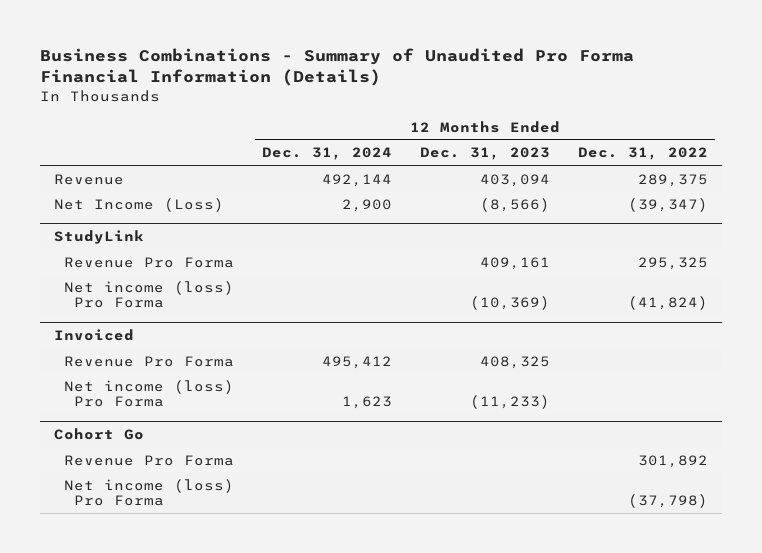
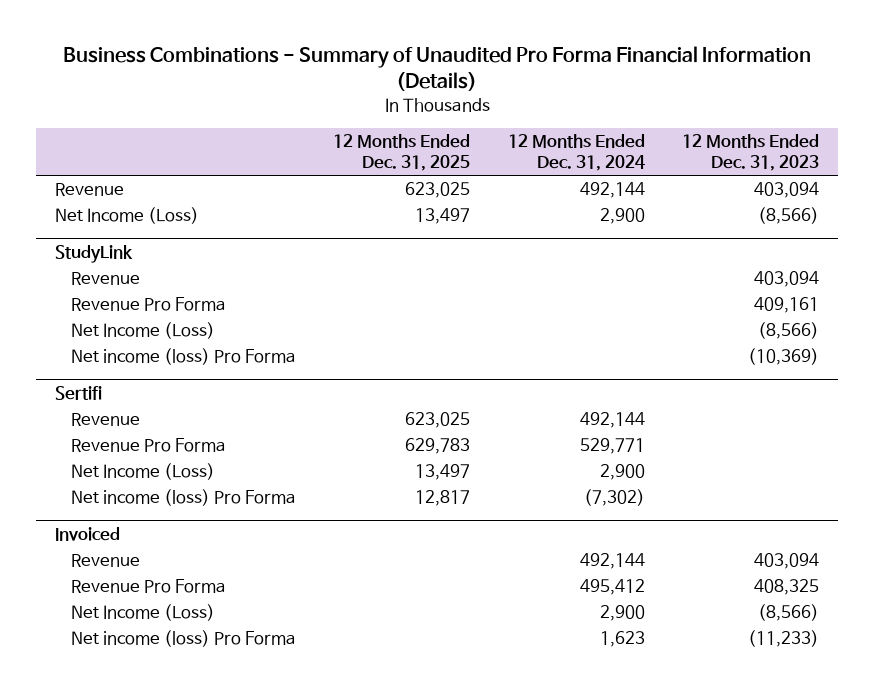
[577,147,708,161] Dec. 31, 2022 -> none
none -> [333,133,471,172] 12 Months Ended Dec. 31, 2025
none -> [70,272,140,286] Revenue
none -> [70,322,215,340] Net Income (Loss)
none -> [54,385,102,400] Sertifi
none -> [70,413,140,427] Revenue
none -> [70,438,226,453] Revenue Pro Forma
none -> [70,463,215,481] Net Income (Loss)
none -> [70,489,296,507] Net income (loss) Pro Forma
none -> [70,554,140,568] Revenue
none -> [70,604,215,622] Net Income (Loss)
[53,428,144,441] Cohort Go -> none
[64,454,235,466] Revenue Pro Forma -> none
[64,478,235,507] Net income (loss) Pro Forma -> none

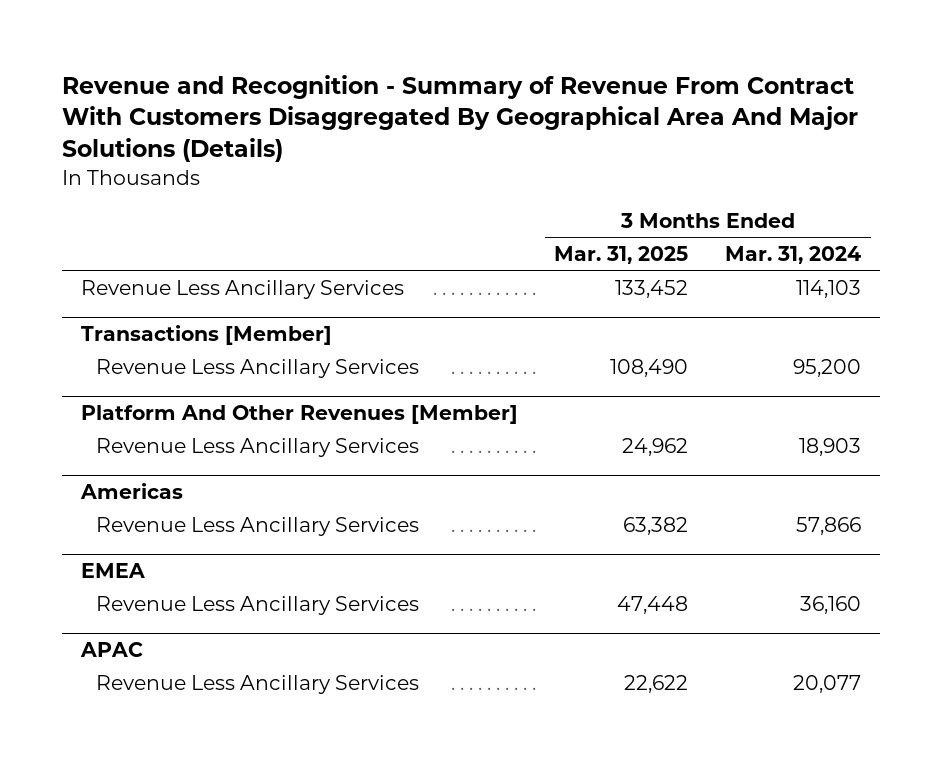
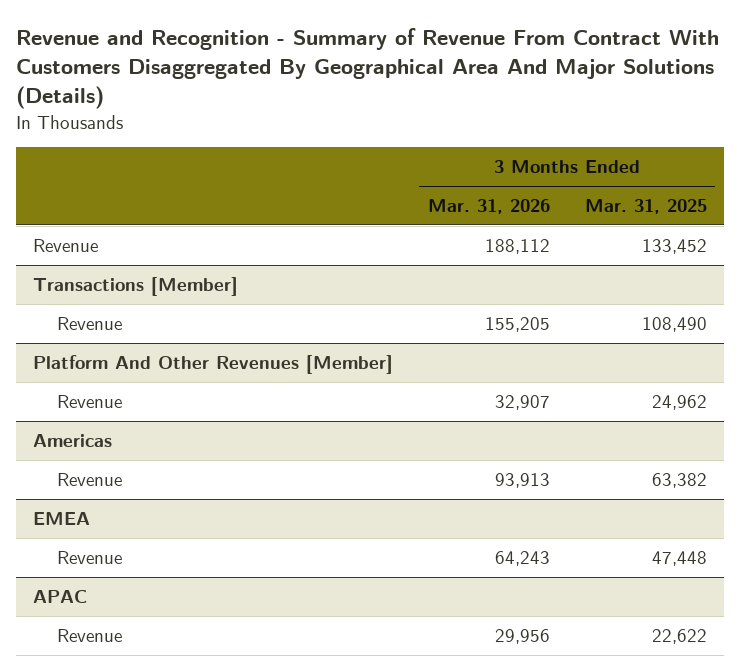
[725,246,862,265] Mar. 31, 2024 -> none
none -> [428,198,551,214] Mar. 31, 2026
[80,279,404,299] Revenue Less Ancillary Services -> [33,238,99,252] Revenue
[96,358,420,378] Revenue Less Ancillary Services -> [56,316,122,330] Revenue
[96,437,420,457] Revenue Less Ancillary Services -> [56,394,122,408] Revenue
[96,516,420,536] Revenue Less Ancillary Services -> [56,472,122,486] Revenue
[96,595,420,615] Revenue Less Ancillary Services -> [56,550,122,564] Revenue
[96,674,420,694] Revenue Less Ancillary Services -> [56,628,122,642] Revenue

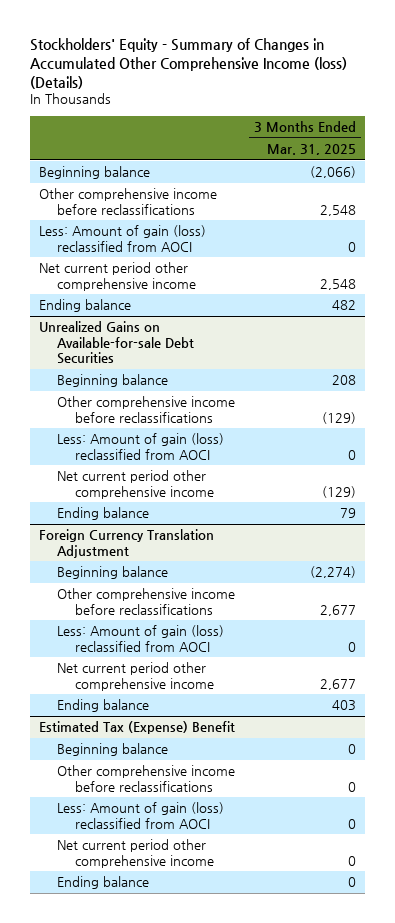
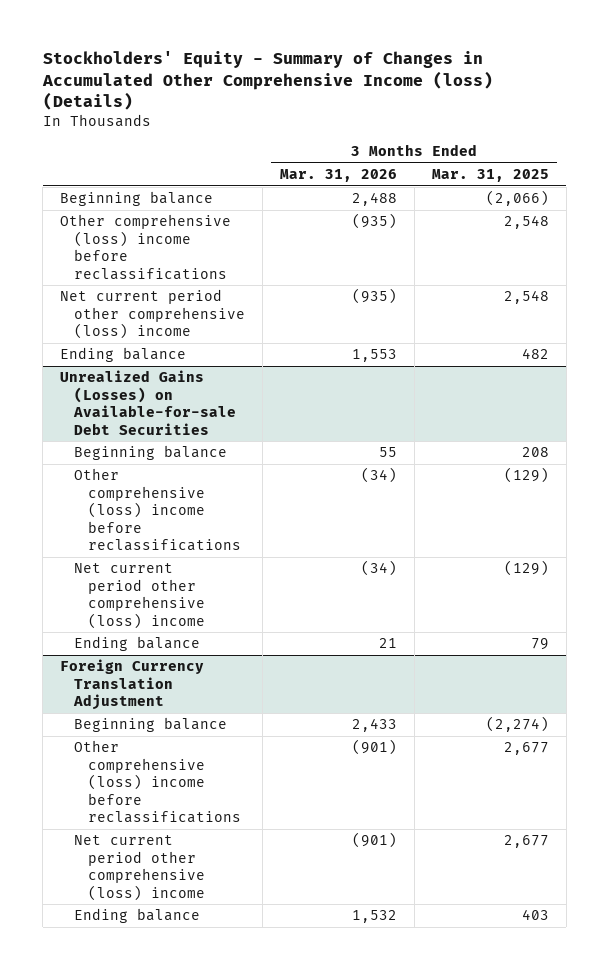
none -> [279,168,397,182] Mar. 31, 2026
[39,225,207,252] Less: Amount of gain (loss) reclassified from AOCI -> none
[39,188,218,215] Other comprehensive income before reclassifications -> [60,214,232,280] Other comprehensive (loss) income before reclassifications
[39,262,197,291] Net current period other comprehensive income -> [60,289,245,340] Net current period other comprehensive (loss) income
[39,321,195,364] Unrealized Gains on Available-for-sale Debt Securities -> [60,370,236,435] Unrealized Gains (Losses) on Available-for-sale Debt Securities
[57,433,225,460] Less: Amount of gain (loss) reclassified from AOCI -> none
[57,396,236,423] Other comprehensive income before reclassifications -> [73,468,241,551] Other comprehensive (loss) income before reclassifications
[57,470,215,499] Net current period other comprehensive income -> [73,563,205,629] Net current period other comprehensive (loss) income
[57,625,225,652] Less: Amount of gain (loss) reclassified from AOCI -> none
[57,588,236,615] Other comprehensive income before reclassifications -> [73,740,241,823] Other comprehensive (loss) income before reclassifications
[57,662,215,691] Net current period other comprehensive income -> [73,835,205,901] Net current period other comprehensive (loss) income
[39,721,236,735] Estimated Tax (Expense) Benefit -> none
[57,743,169,757] Beginning balance -> none
[57,765,236,792] Other comprehensive income before reclassifications -> none
[57,802,225,829] Less: Amount of gain (loss) reclassified from AOCI -> none
[57,839,215,868] Net current period other comprehensive income -> none
[57,876,150,890] Ending balance -> none

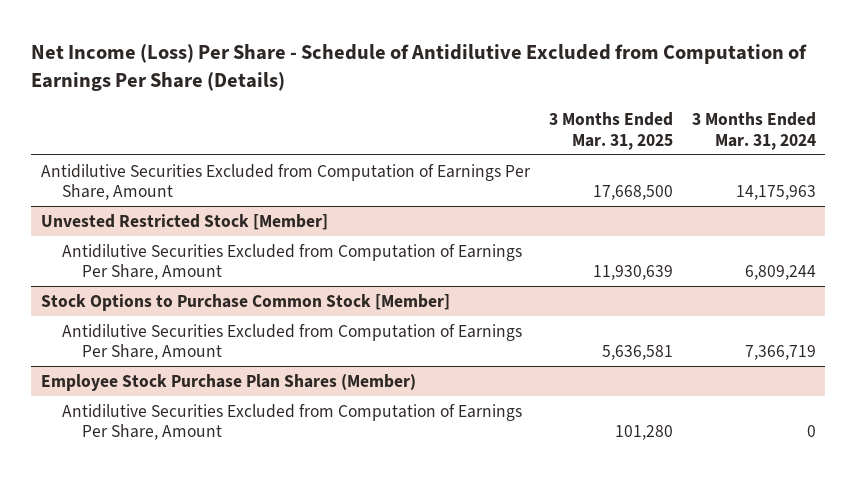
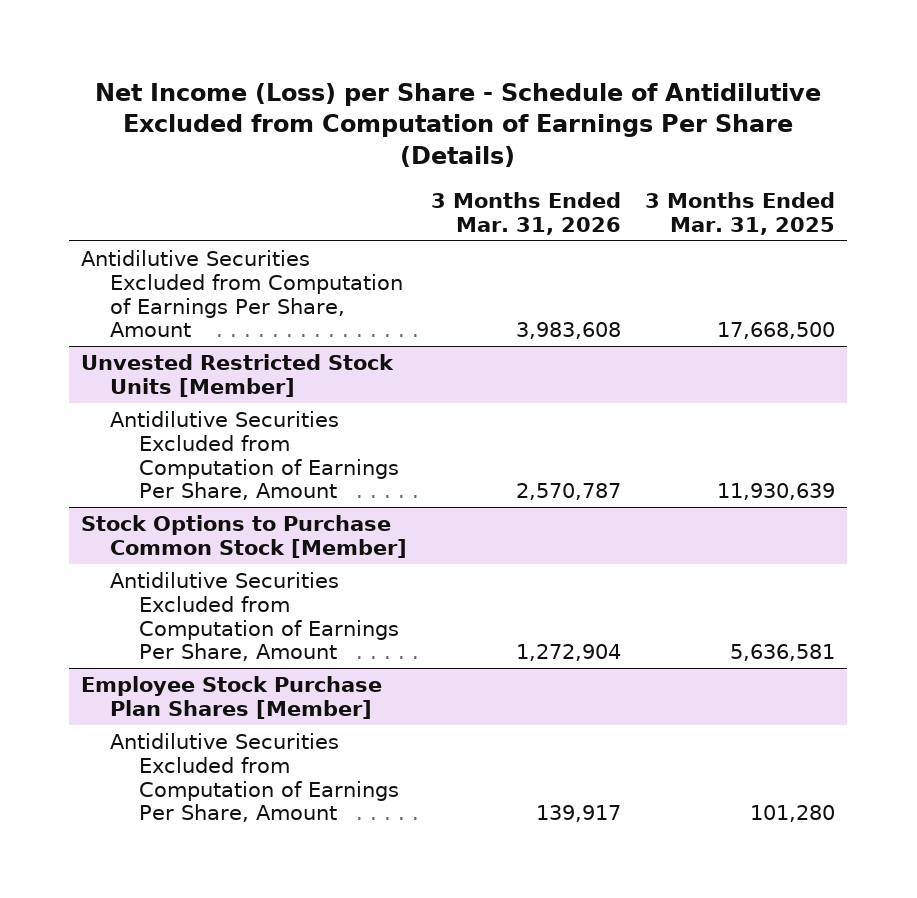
[31,43,808,91] Net Income (Loss) Per Share - Schedule of Antidilutive Excluded from Computation of Earnings Per Share (Details) -> [95,82,822,167] Net Income (Loss) per Share - Schedule of Antidilutive Excluded from Computation of Earnings Per Share (Details)
[691,111,816,150] 3 Months Ended Mar. 31, 2024 -> none
none -> [431,191,622,235] 3 Months Ended Mar. 31, 2026
[40,213,328,230] Unvested Restricted Stock [Member] -> [81,353,395,397] Unvested Restricted Stock Units [Member]
[40,373,416,391] Employee Stock Purchase Plan Shares (Member) -> [81,675,383,719] Employee Stock Purchase Plan Shares [Member]

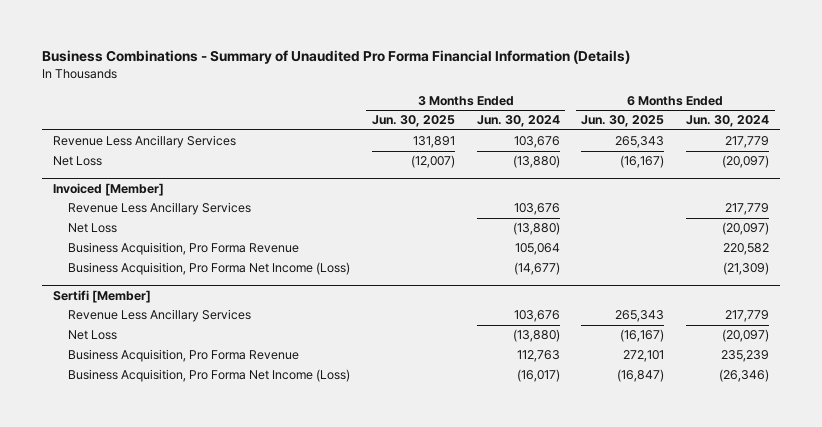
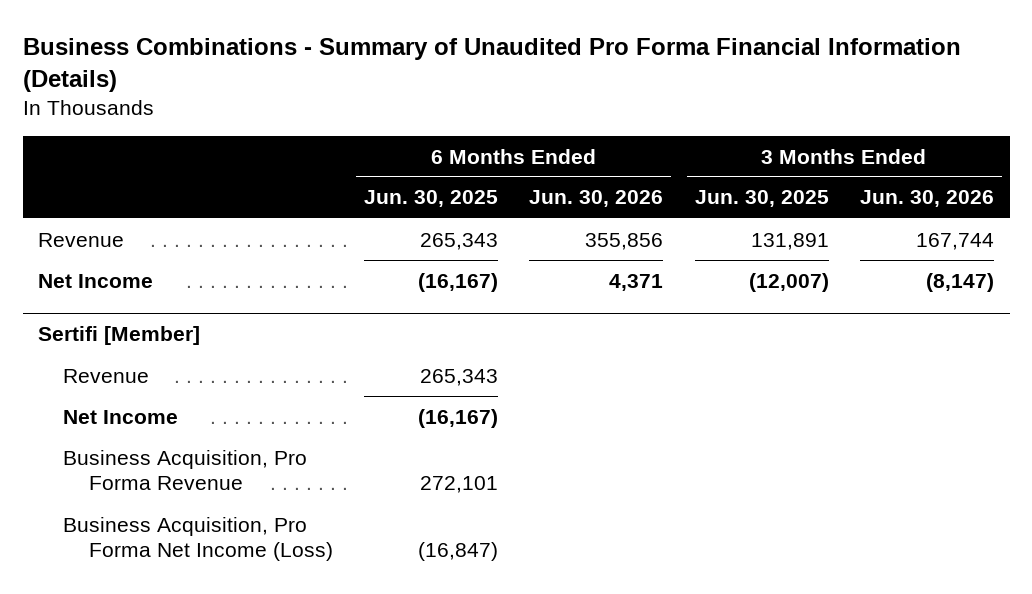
[476,115,560,128] Jun. 30, 2024 -> none
[686,115,770,128] Jun. 30, 2024 -> none
none -> [529,190,664,208] Jun. 30, 2026
none -> [859,190,994,208] Jun. 30, 2026
[52,183,164,197] Invoiced [Member] -> none
[68,202,252,216] Revenue Less Ancillary Services -> none
[68,223,118,234] Net Loss -> none
[68,242,300,256] Business Acquisition, Pro Forma Revenue -> none
[68,262,351,276] Business Acquisition, Pro Forma Net Income (Loss) -> none
[52,135,236,149] Revenue Less Ancillary Services -> [38,232,125,247] Revenue
[52,156,102,167] Net Loss -> [38,273,154,288] Net Income
[68,309,252,323] Revenue Less Ancillary Services -> [63,368,150,383] Revenue
[68,330,118,341] Net Loss -> [63,409,179,424] Net Income

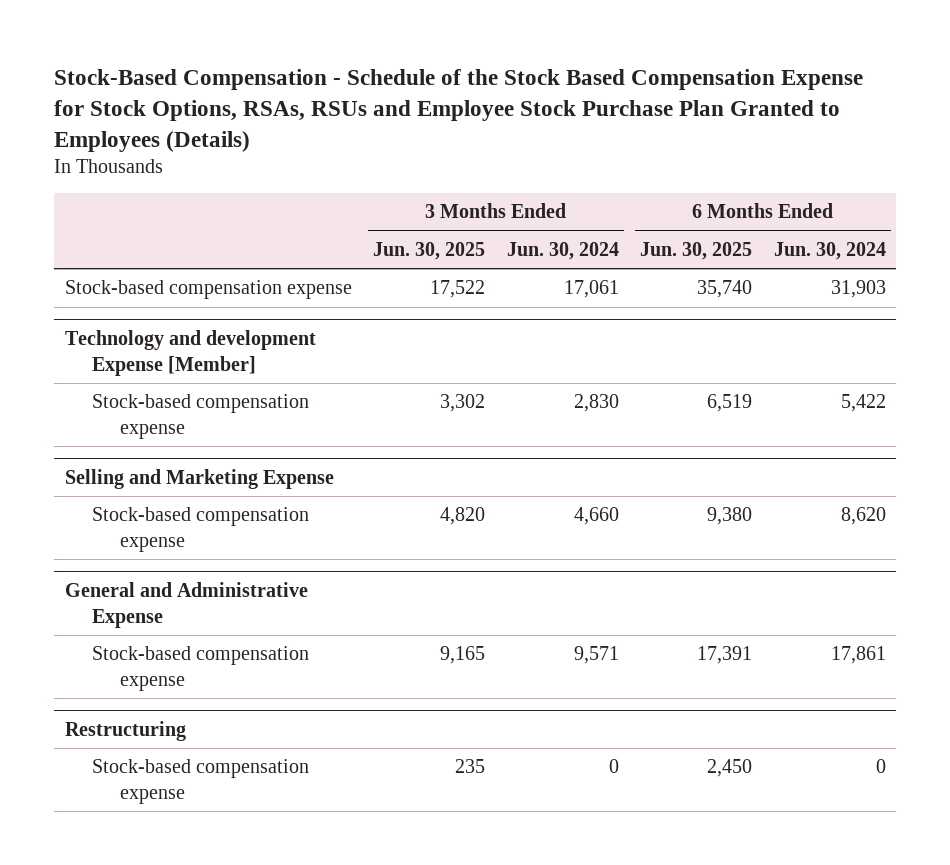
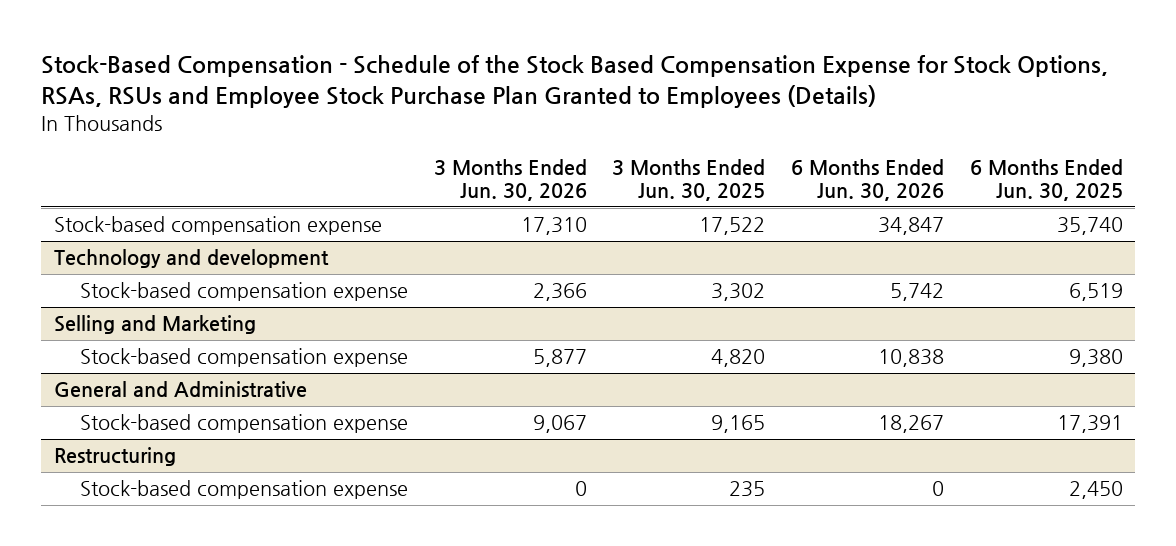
[506,242,619,261] Jun. 30, 2024 -> none
[773,242,886,261] Jun. 30, 2024 -> none
none -> [433,158,587,202] 3 Months Ended Jun. 30, 2026
none -> [791,158,945,202] 6 Months Ended Jun. 30, 2026
[64,330,316,376] Technology and development Expense [Member] -> [53,249,329,269] Technology and development
[64,469,334,490] Selling and Marketing Expense -> [53,315,256,335] Selling and Marketing
[64,582,308,628] General and Administrative Expense -> [53,381,307,398] General and Administrative

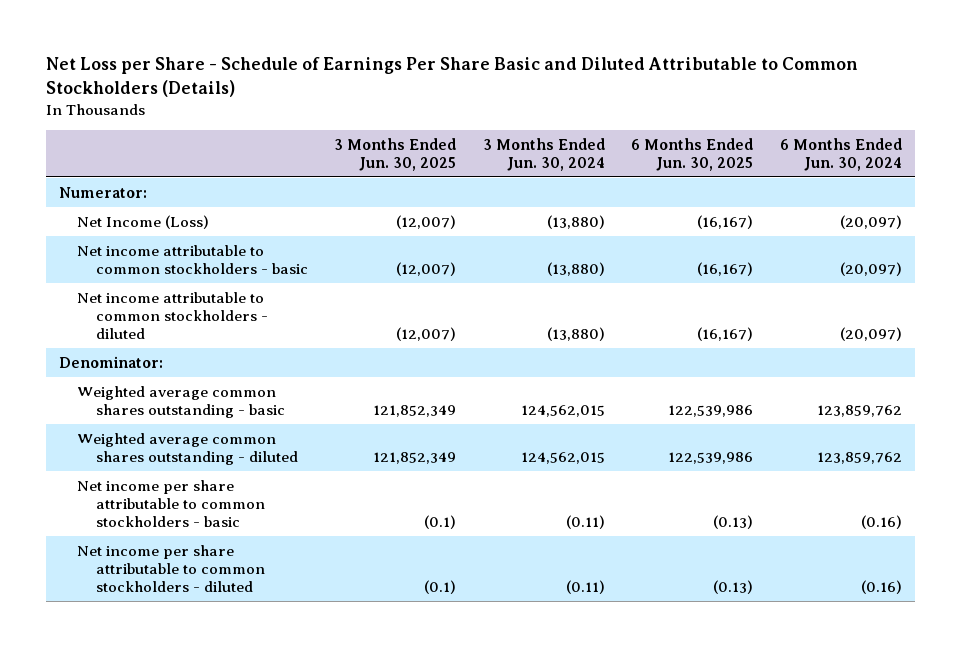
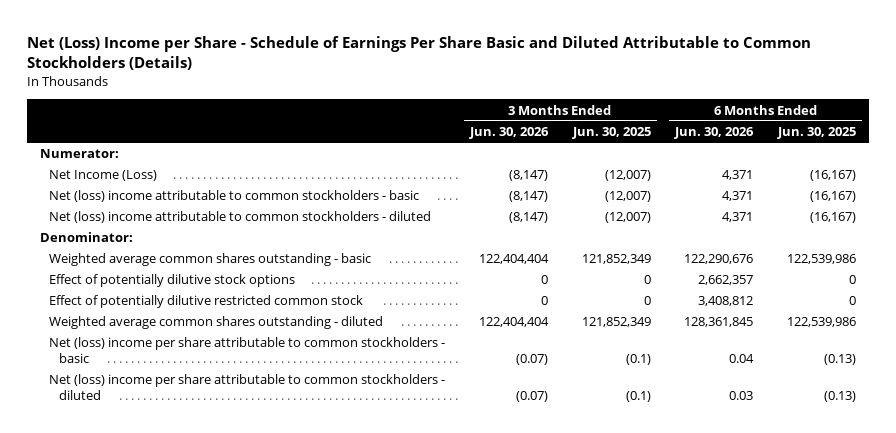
[46,56,859,97] Net Loss per Share - Schedule of Earnings Per Share Basic and Diluted Attributable to Common Stockholders (Details) -> [27,35,812,71] Net (Loss) Income per Share - Schedule of Earnings Per Share Basic and Diluted Attributable to Common Stockholders (Details)
[482,137,605,171] 3 Months Ended Jun. 30, 2024 -> none
[779,137,902,171] 6 Months Ended Jun. 30, 2024 -> none
none -> [469,127,550,140] Jun. 30, 2026
none -> [674,127,755,140] Jun. 30, 2026
[77,244,308,274] Net income attributable to common stockholders - basic -> [49,190,420,203] Net (loss) income attributable to common stockholders - basic
[77,291,268,339] Net income attributable to common stockholders - diluted -> [49,211,432,224] Net (loss) income attributable to common stockholders - diluted
none -> [49,274,296,288] Effect of potentially dilutive stock options
none -> [49,295,364,309] Effect of potentially dilutive restricted common stock
[77,479,265,527] Net income per share attributable to common stockholders - basic -> [49,337,446,364] Net (loss) income per share attributable to common stockholders - basic
[77,544,265,592] Net income per share attributable to common stockholders - diluted -> [49,374,446,401] Net (loss) income per share attributable to common stockholders - diluted

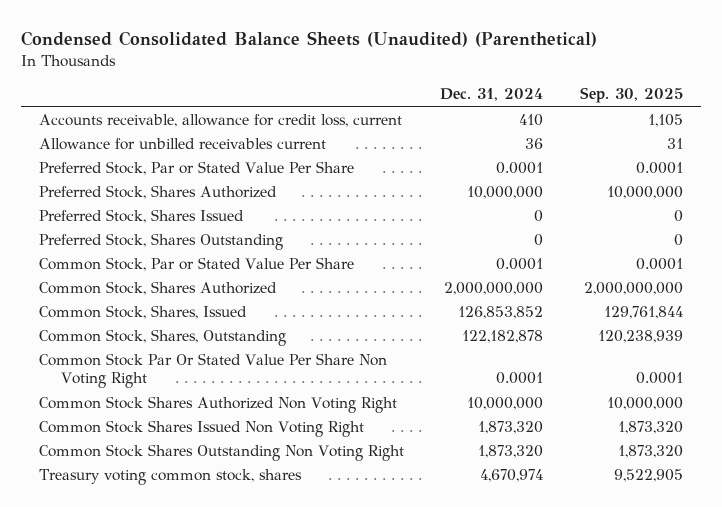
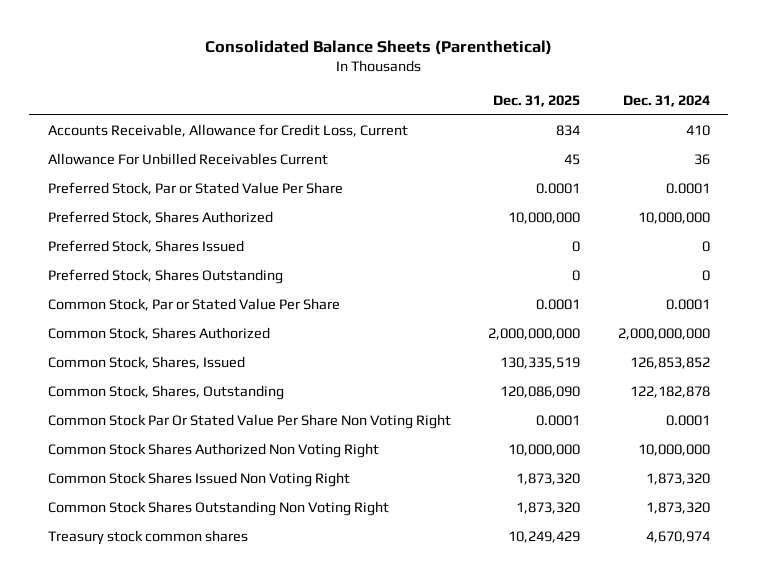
[20,31,597,48] Condensed Consolidated Balance Sheets (Unaudited) (Parenthetical) -> [204,39,552,55] Consolidated Balance Sheets (Parenthetical)
[579,87,683,104] Sep. 30, 2025 -> none
none -> [493,95,581,108] Dec. 31, 2025
[39,113,403,127] Accounts receivable, allowance for credit loss, current -> [47,124,408,138] Accounts Receivable, Allowance for Credit Loss, Current
[39,137,327,150] Allowance for unbilled receivables current -> [47,153,328,166] Allowance For Unbilled Receivables Current
[39,468,303,485] Treasury voting common stock, shares -> [47,530,248,546] Treasury stock common shares

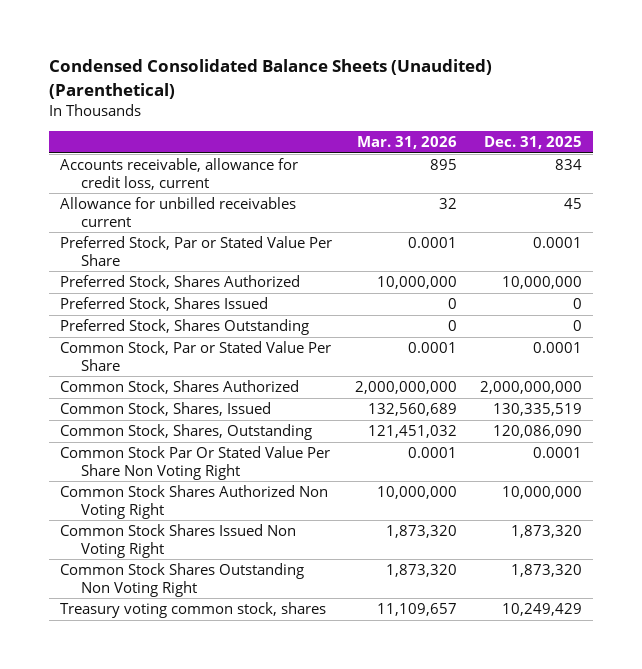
[204,39,552,55] Consolidated Balance Sheets (Parenthetical) -> [49,59,493,99] Condensed Consolidated Balance Sheets (Unaudited) (Parenthetical)
[622,95,710,108] Dec. 31, 2024 -> none
none -> [357,135,458,149] Mar. 31, 2026
[47,124,408,138] Accounts Receivable, Allowance for Credit Loss, Current -> [60,158,299,190] Accounts receivable, allowance for credit loss, current
[47,153,328,166] Allowance For Unbilled Receivables Current -> [60,197,297,227] Allowance for unbilled receivables current
[47,530,248,546] Treasury stock common shares -> [60,602,327,619] Treasury voting common stock, shares

